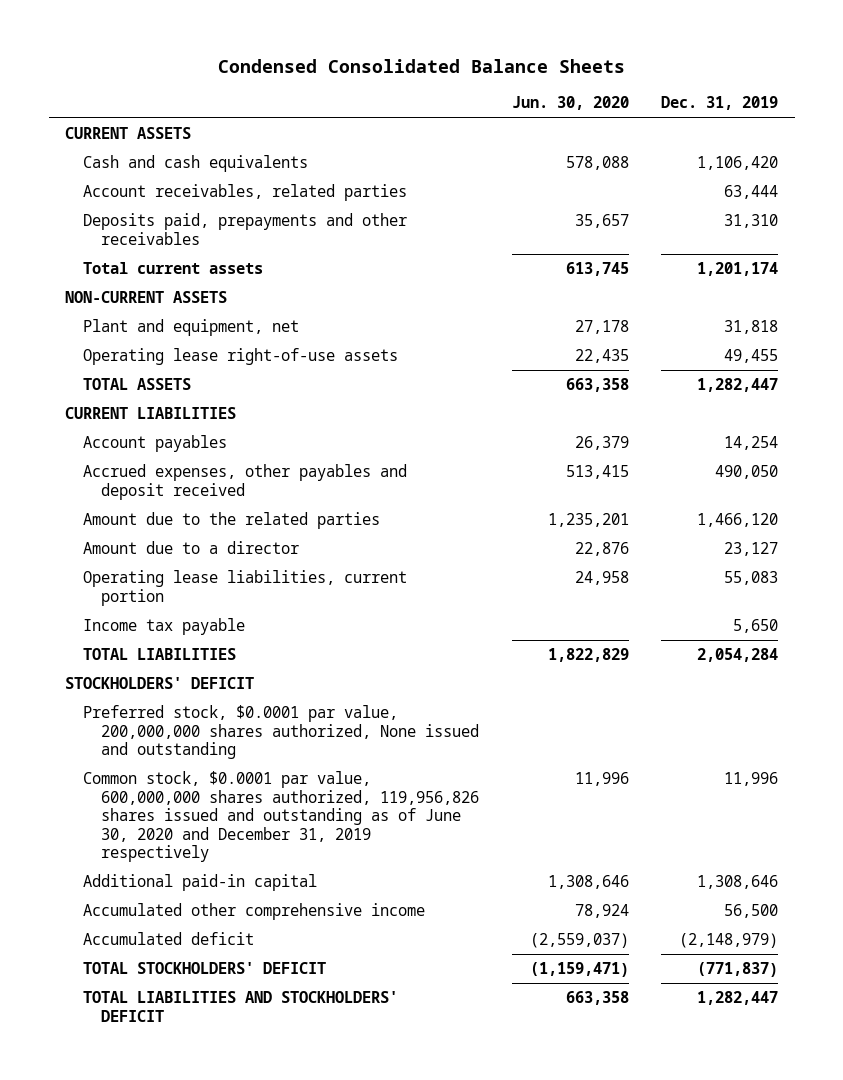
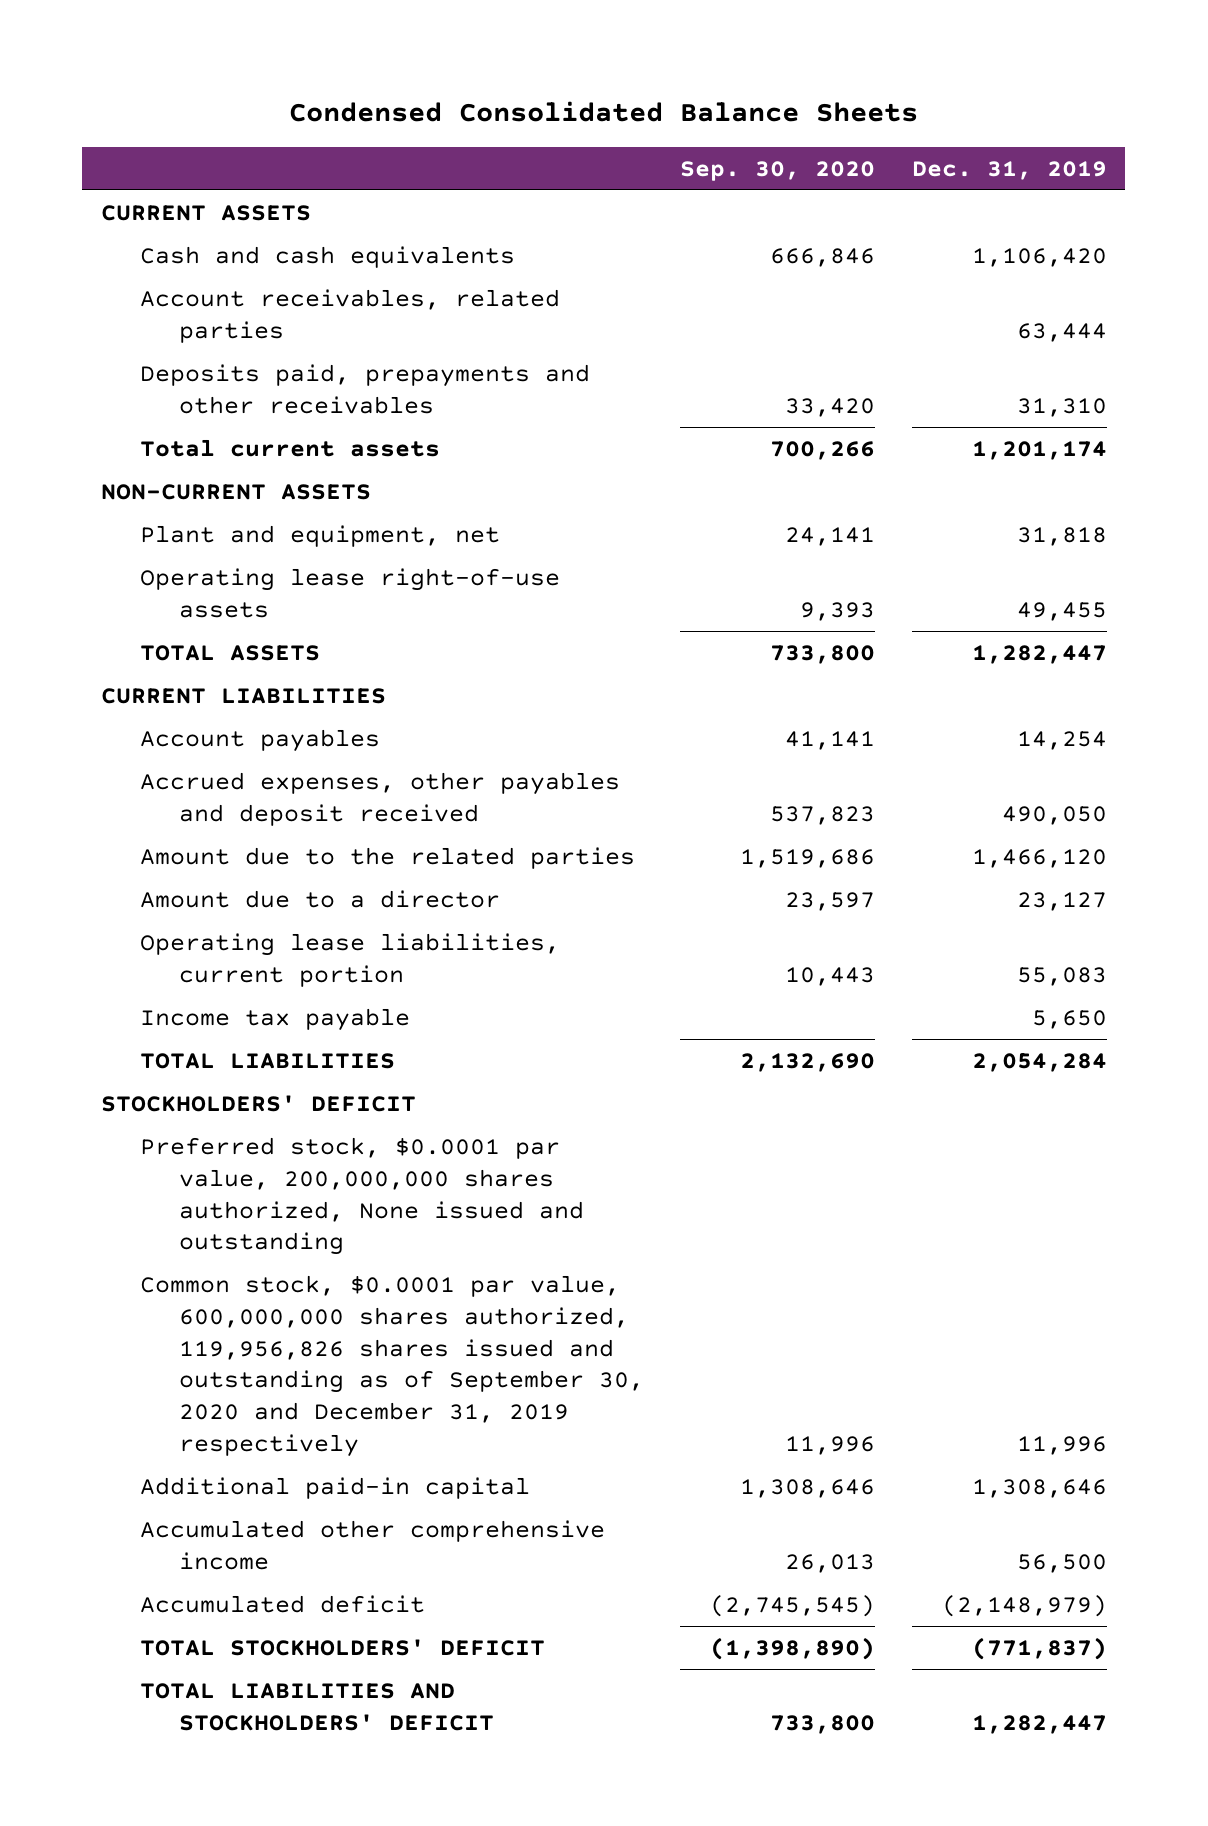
[511,96,629,111] Jun. 30, 2020 -> none
none -> [680,160,876,181] Sep. 30, 2020
[83,771,479,863] Common stock, $0.0001 par value, 600,000,000 shares authorized, 119,956,826 shares issued and outstanding as of June 30, 2020 and December 31, 2019 respectively -> [139,1274,644,1458] Common stock, $0.0001 par value, 600,000,000 shares authorized, 119,956,826 shares issued and outstanding as of September 30, 2020 and December 31, 2019 respectively

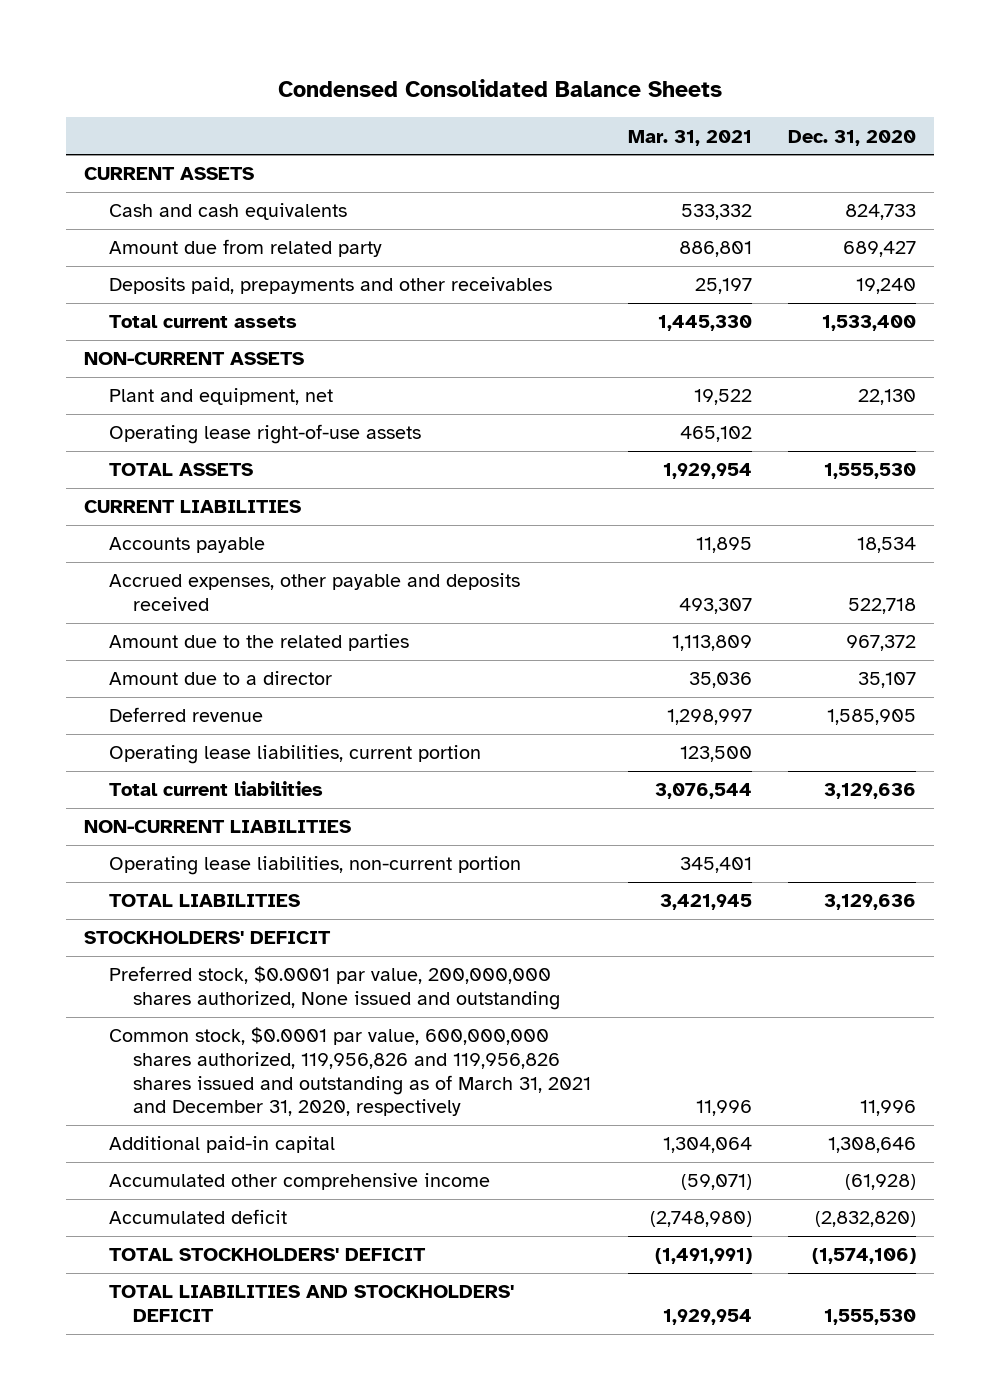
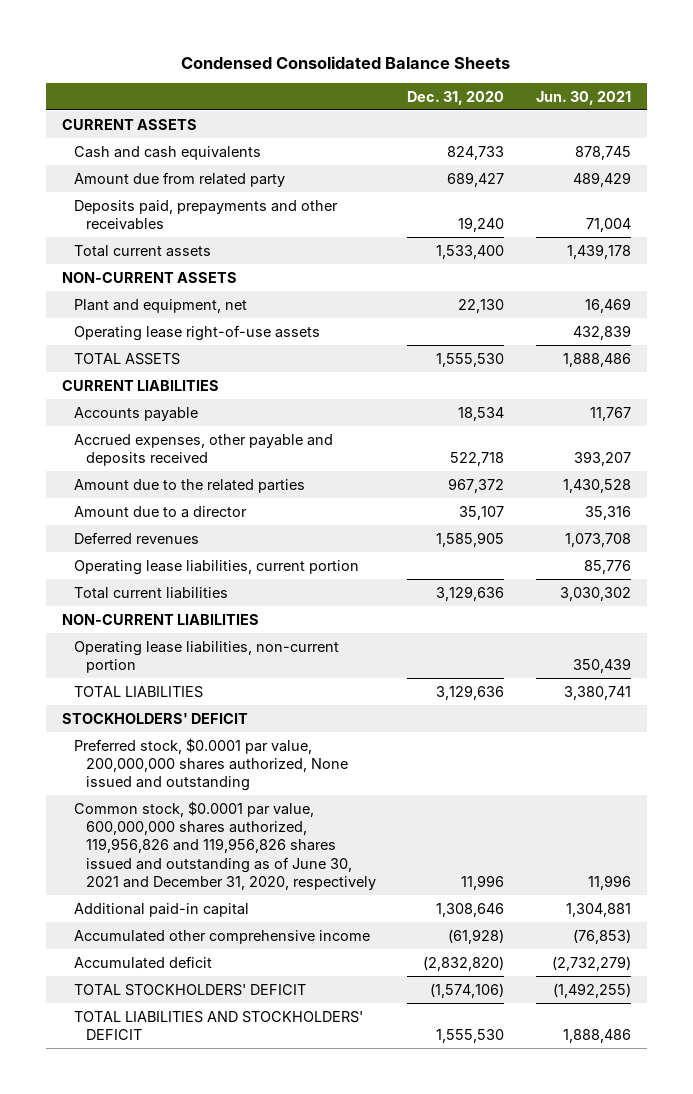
[627,129,752,146] Mar. 31, 2021 -> none
none -> [535,90,631,105] Jun. 30, 2021
[108,707,263,723] Deferred revenue -> [73,531,199,544] Deferred revenues
[108,1027,592,1117] Common stock, $0.0001 par value, 600,000,000 shares authorized, 119,956,826 and 119,956,826 shares issued and outstanding as of March 31, 2021 and December 31, 2020, respectively -> [73,800,377,890] Common stock, $0.0001 par value, 600,000,000 shares authorized, 119,956,826 and 119,956,826 shares issued and outstanding as of June 30, 2021 and December 31, 2020, respectively

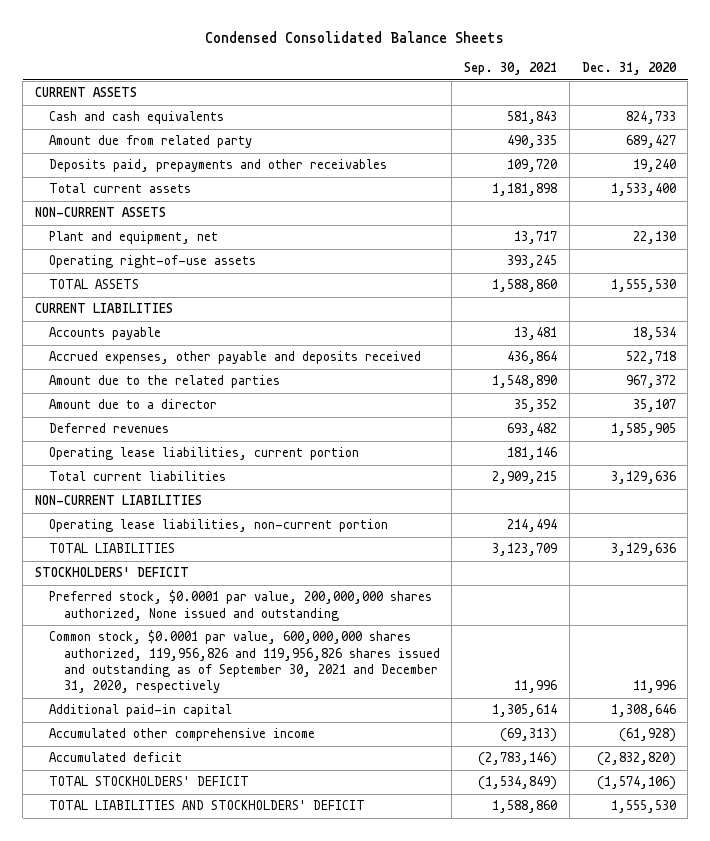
[535,90,631,105] Jun. 30, 2021 -> none
none -> [464,62,558,76] Sep. 30, 2021
[73,324,320,341] Operating lease right-of-use assets -> [49,255,257,269] Operating right-of-use assets
[73,800,377,890] Common stock, $0.0001 par value, 600,000,000 shares authorized, 119,956,826 and 119,956,826 shares issued and outstanding as of June 30, 2021 and December 31, 2020, respectively -> [49,630,440,694] Common stock, $0.0001 par value, 600,000,000 shares authorized, 119,956,826 and 119,956,826 shares issued and outstanding as of September 30, 2021 and December 31, 2020, respectively

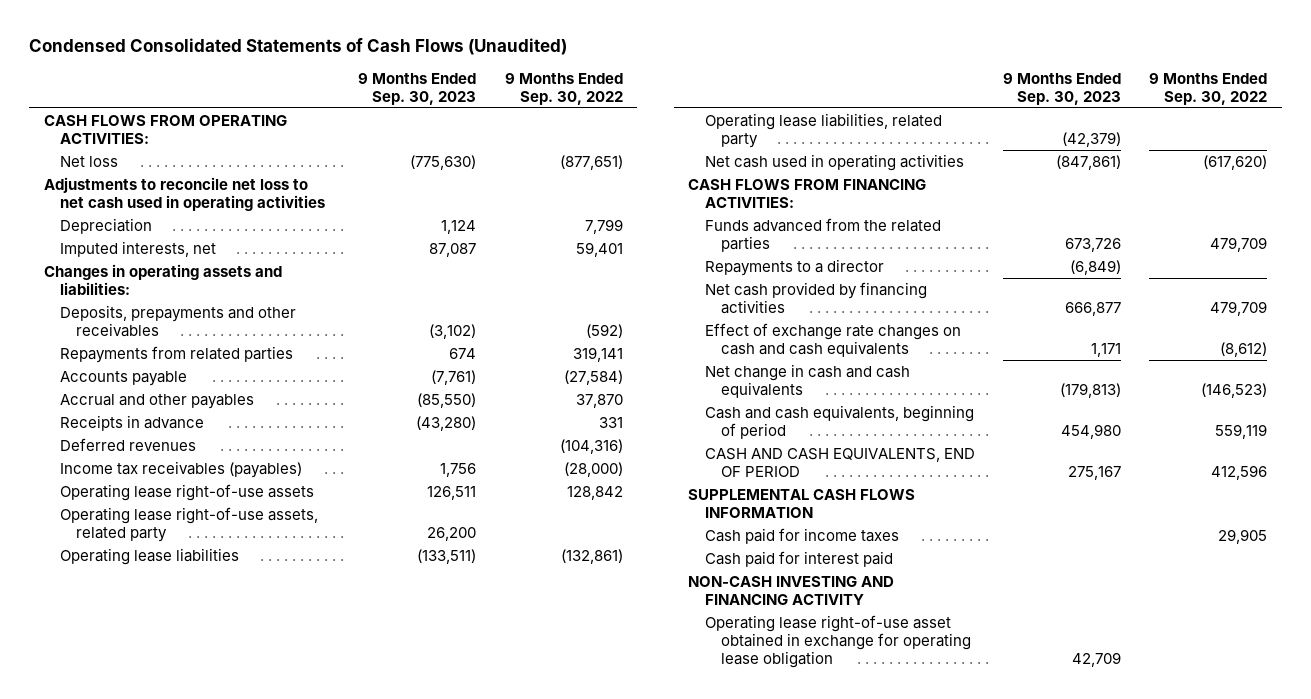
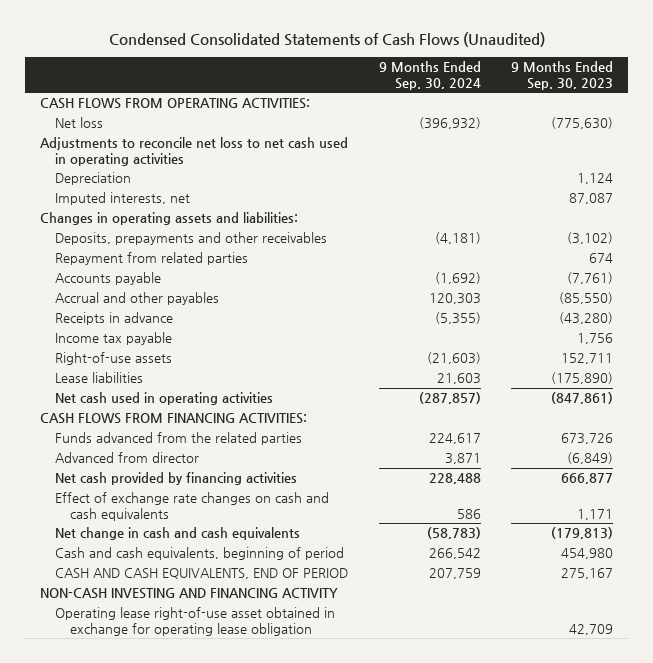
[504,72,623,105] 9 Months Ended Sep. 30, 2022 -> none
none -> [378,61,481,90] 9 Months Ended Sep. 30, 2024
[59,345,293,363] Repayments from related parties -> [55,252,249,266] Repayment from related parties
[59,437,196,451] Deferred revenues -> none
[59,506,318,542] Operating lease right-of-use assets, related party -> none
[704,112,942,148] Operating lease liabilities, related party -> none
[59,460,302,478] Income tax receivables (payables) -> [55,332,173,346] Income tax payable
[59,483,314,501] Operating lease right-of-use assets -> [55,352,173,366] Right-of-use assets
[427,485,477,500] 126,511 -> [561,353,614,365] 152,711
[59,547,239,565] Operating lease liabilities -> [55,372,144,384] Lease liabilities
[417,548,477,564] (133,511) -> [551,372,614,385] (175,890)
[704,258,884,276] Repayments to a director -> [55,452,200,464] Advanced from director
[688,488,916,518] SUPPLEMENTAL CASH FLOWS INFORMATION -> none
[704,527,899,544] Cash paid for income taxes -> none
[704,550,893,567] Cash paid for interest paid -> none

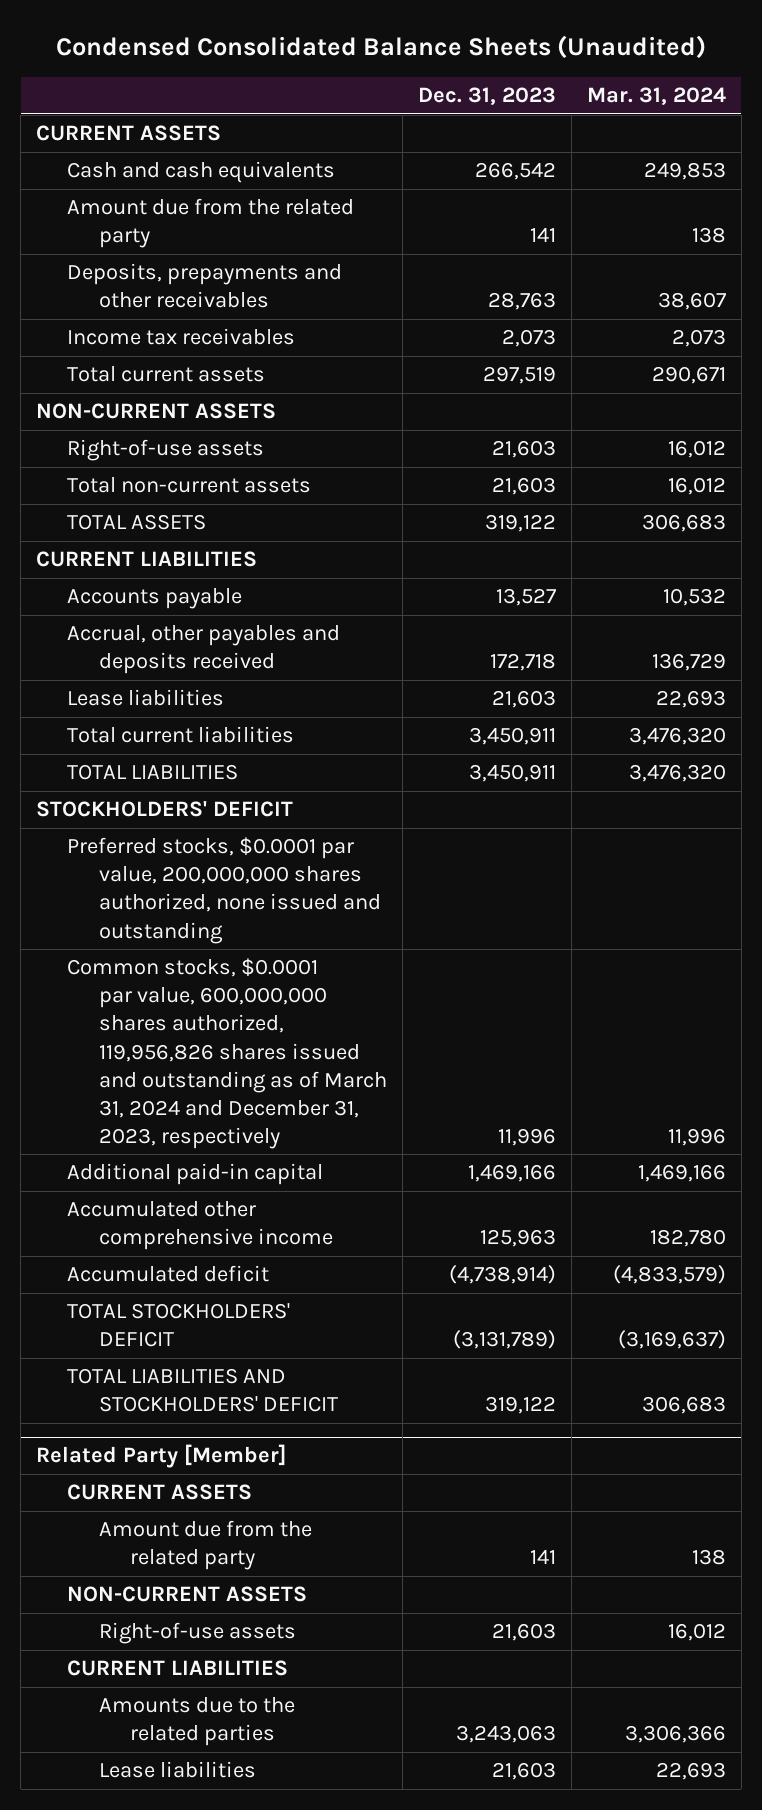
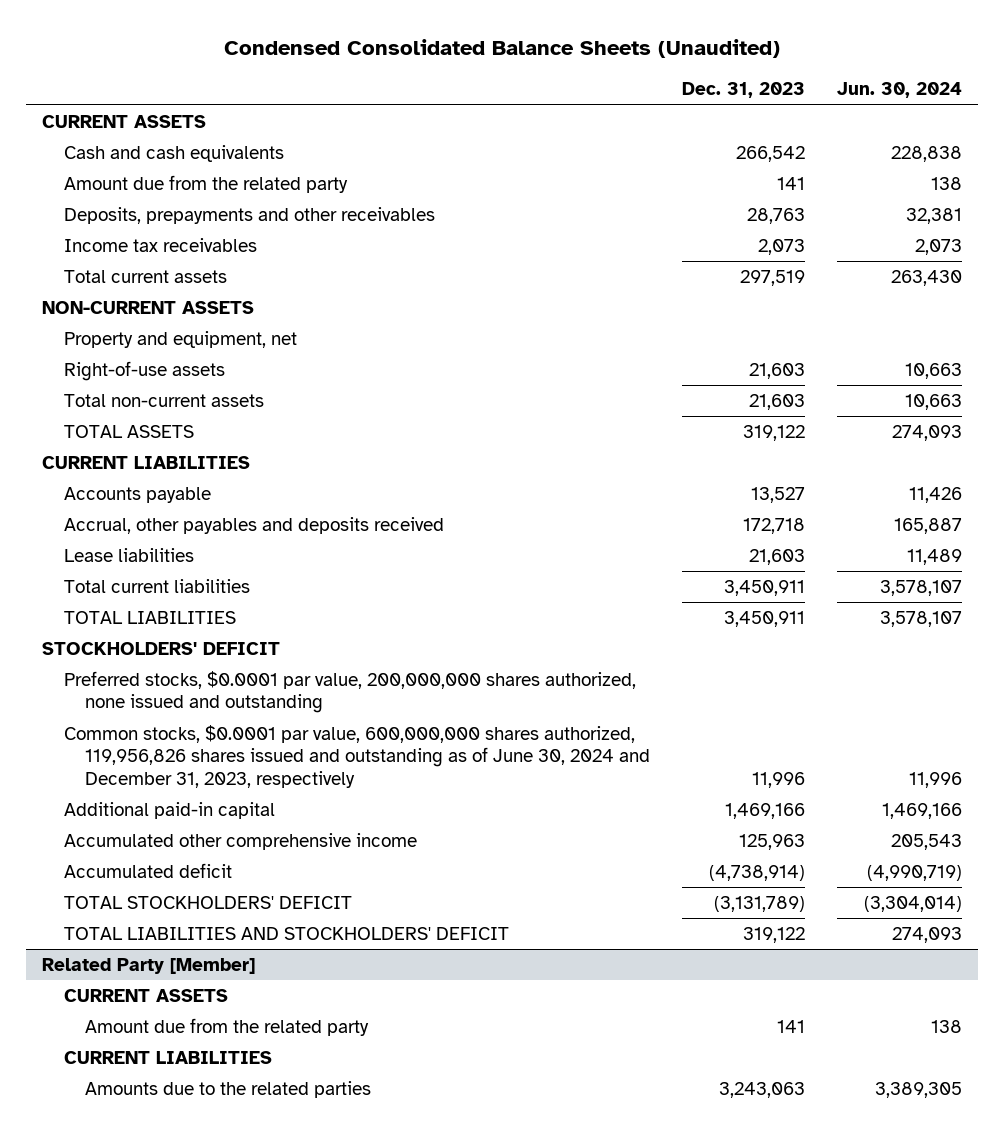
[586,87,726,106] Mar. 31, 2024 -> none
none -> [837,82,963,99] Jun. 30, 2024
none -> [63,330,297,348] Property and equipment, net
[67,958,387,1149] Common stocks, $0.0001 par value, 600,000,000 shares authorized, 119,956,826 shares issued and outstanding as of March 31, 2024 and December 31, 2023, respectively -> [63,724,650,788] Common stocks, $0.0001 par value, 600,000,000 shares authorized, 119,956,826 shares issued and outstanding as of June 30, 2024 and December 31, 2023, respectively
[67,1586,308,1603] NON-CURRENT ASSETS -> none
[98,1622,296,1645] Right-of-use assets -> none
[98,1761,256,1779] Lease liabilities -> none

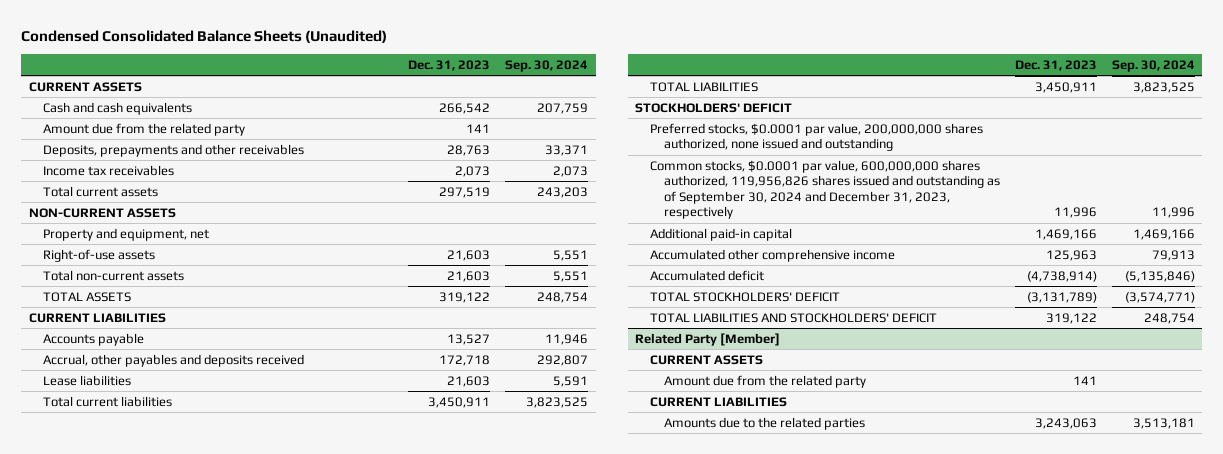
[837,82,963,99] Jun. 30, 2024 -> none
none -> [505,59,589,72] Sep. 30, 2024
[63,724,650,788] Common stocks, $0.0001 par value, 600,000,000 shares authorized, 119,956,826 shares issued and outstanding as of June 30, 2024 and December 31, 2023, respectively -> [649,159,1000,220] Common stocks, $0.0001 par value, 600,000,000 shares authorized, 119,956,826 shares issued and outstanding as of September 30, 2024 and December 31, 2023, respectively

